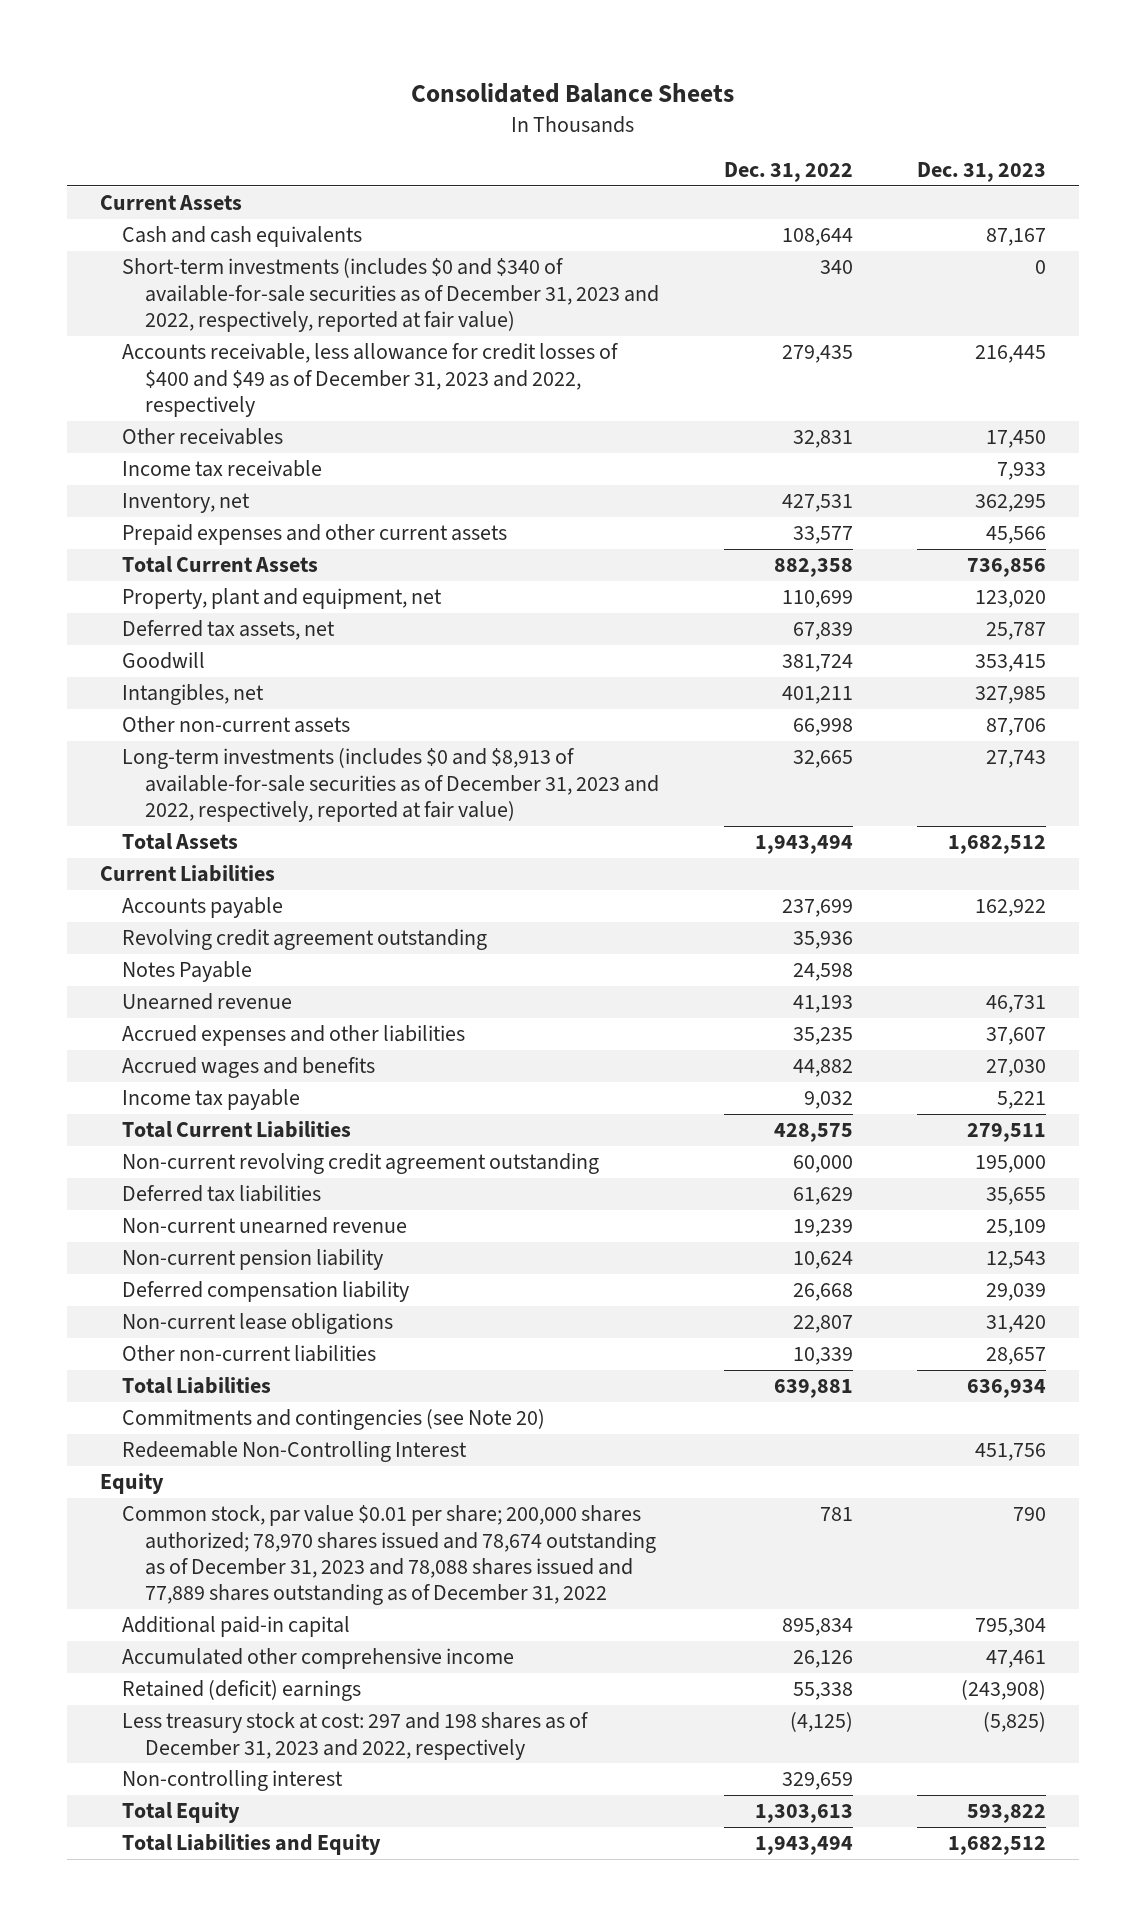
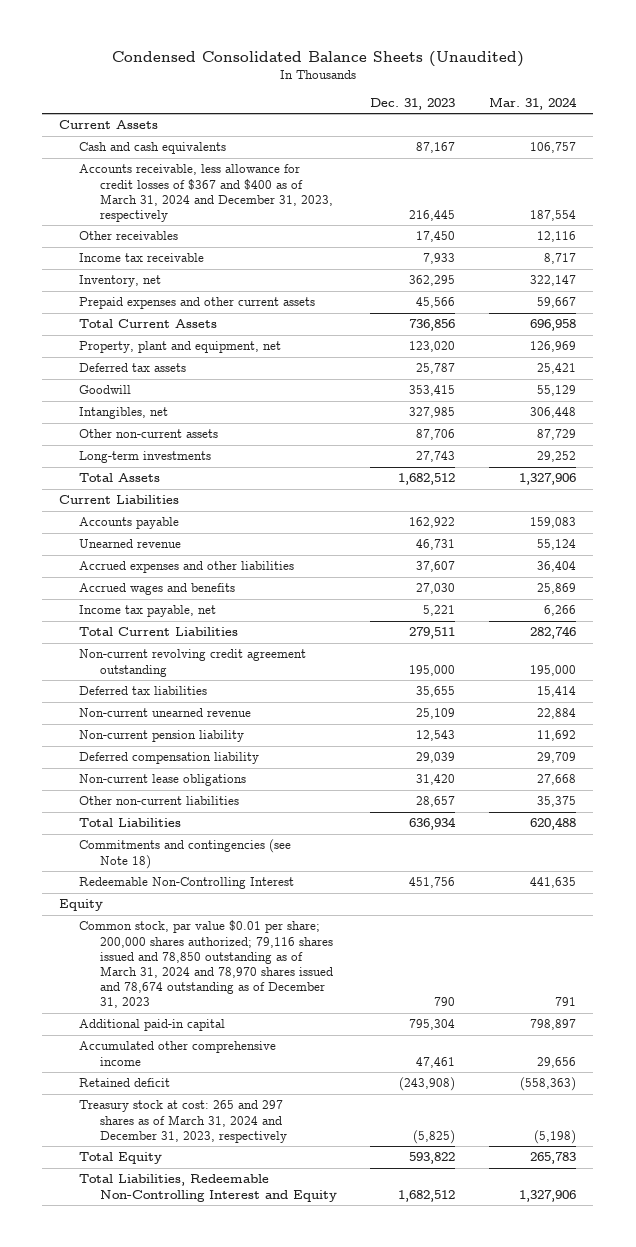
[411,82,735,103] Consolidated Balance Sheets -> [111,50,524,67] Condensed Consolidated Balance Sheets (Unaudited)
[723,162,853,183] Dec. 31, 2022 -> none
none -> [489,96,578,110] Mar. 31, 2024
[122,258,660,333] Short-term investments (includes $0 and $340 of available-for-sale securities as of December 31, 2023 and 2022, respectively, reported at fair value) -> none
[122,343,620,418] Accounts receivable, less allowance for credit losses of $400 and $49 as of December 31, 2023 and 2022, respectively -> [79,164,333,222] Accounts receivable, less allowance for credit losses of $367 and $400 as of March 31, 2024 and December 31, 2023, respectively
[122,620,336,641] Deferred tax assets, net -> [79,363,187,373] Deferred tax assets
[122,748,660,823] Long-term investments (includes $0 and $8,913 of available-for-sale securities as of December 31, 2023 and 2022, respectively, reported at fair value) -> [79,451,212,464] Long-term investments
[122,929,488,951] Revolving credit agreement outstanding -> none
[122,961,253,983] Notes Payable -> none
[122,1089,301,1111] Income tax payable -> [79,605,217,618] Income tax payable, net
[122,1409,546,1431] Commitments and contingencies (see Note 20) -> [79,839,292,869] Commitments and contingencies (see Note 18)
[122,1505,657,1606] Common stock, par value $0.01 per share; 200,000 shares authorized; 78,970 shares issued and 78,674 outstanding as of December 31, 2023 and 78,088 shares issued and 77,889 shares outstanding as of December 31, 2022 -> [79,920,333,1009] Common stock, par value $0.01 per share; 200,000 shares authorized; 79,116 shares issued and 78,850 outstanding as of March 31, 2024 and 78,970 shares issued and 78,674 outstanding as of December 31, 2023
[122,1770,344,1792] Non-controlling interest -> none
[122,1680,362,1702] Retained (deficit) earnings -> [79,1078,171,1088] Retained deficit
[122,1712,590,1760] Less treasury stock at cost: 297 and 198 shares as of December 31, 2023 and 2022, respectively -> [79,1100,287,1143] Treasury stock at cost: 265 and 297 shares as of March 31, 2024 and December 31, 2023, respectively
[122,1834,382,1856] Total Liabilities and Equity -> [79,1174,337,1202] Total Liabilities, Redeemable Non-Controlling Interest and Equity

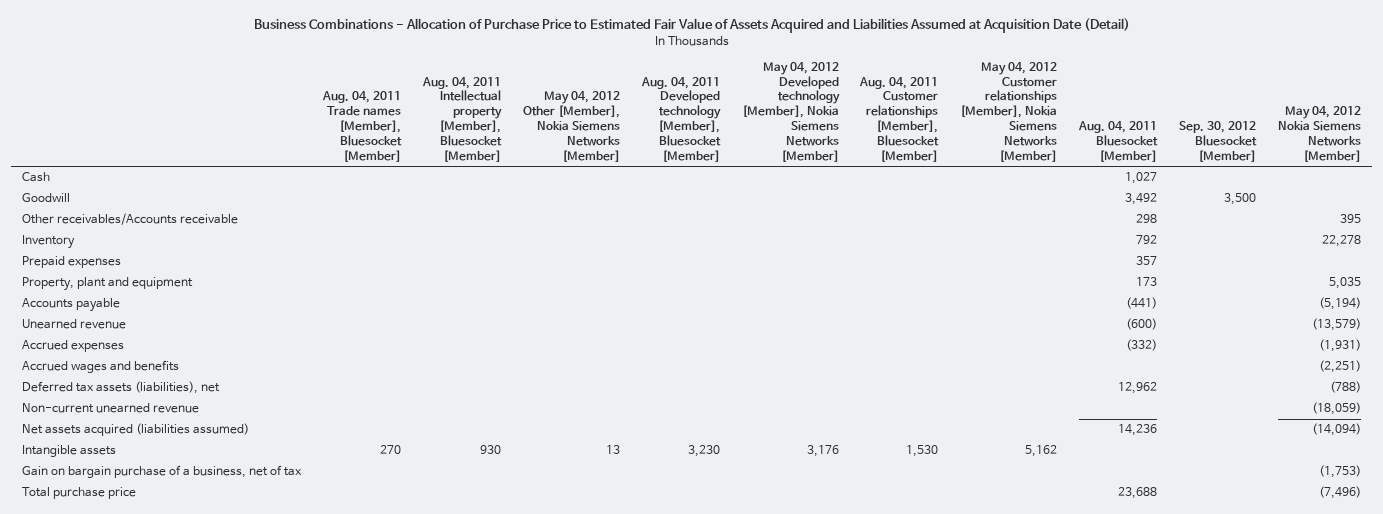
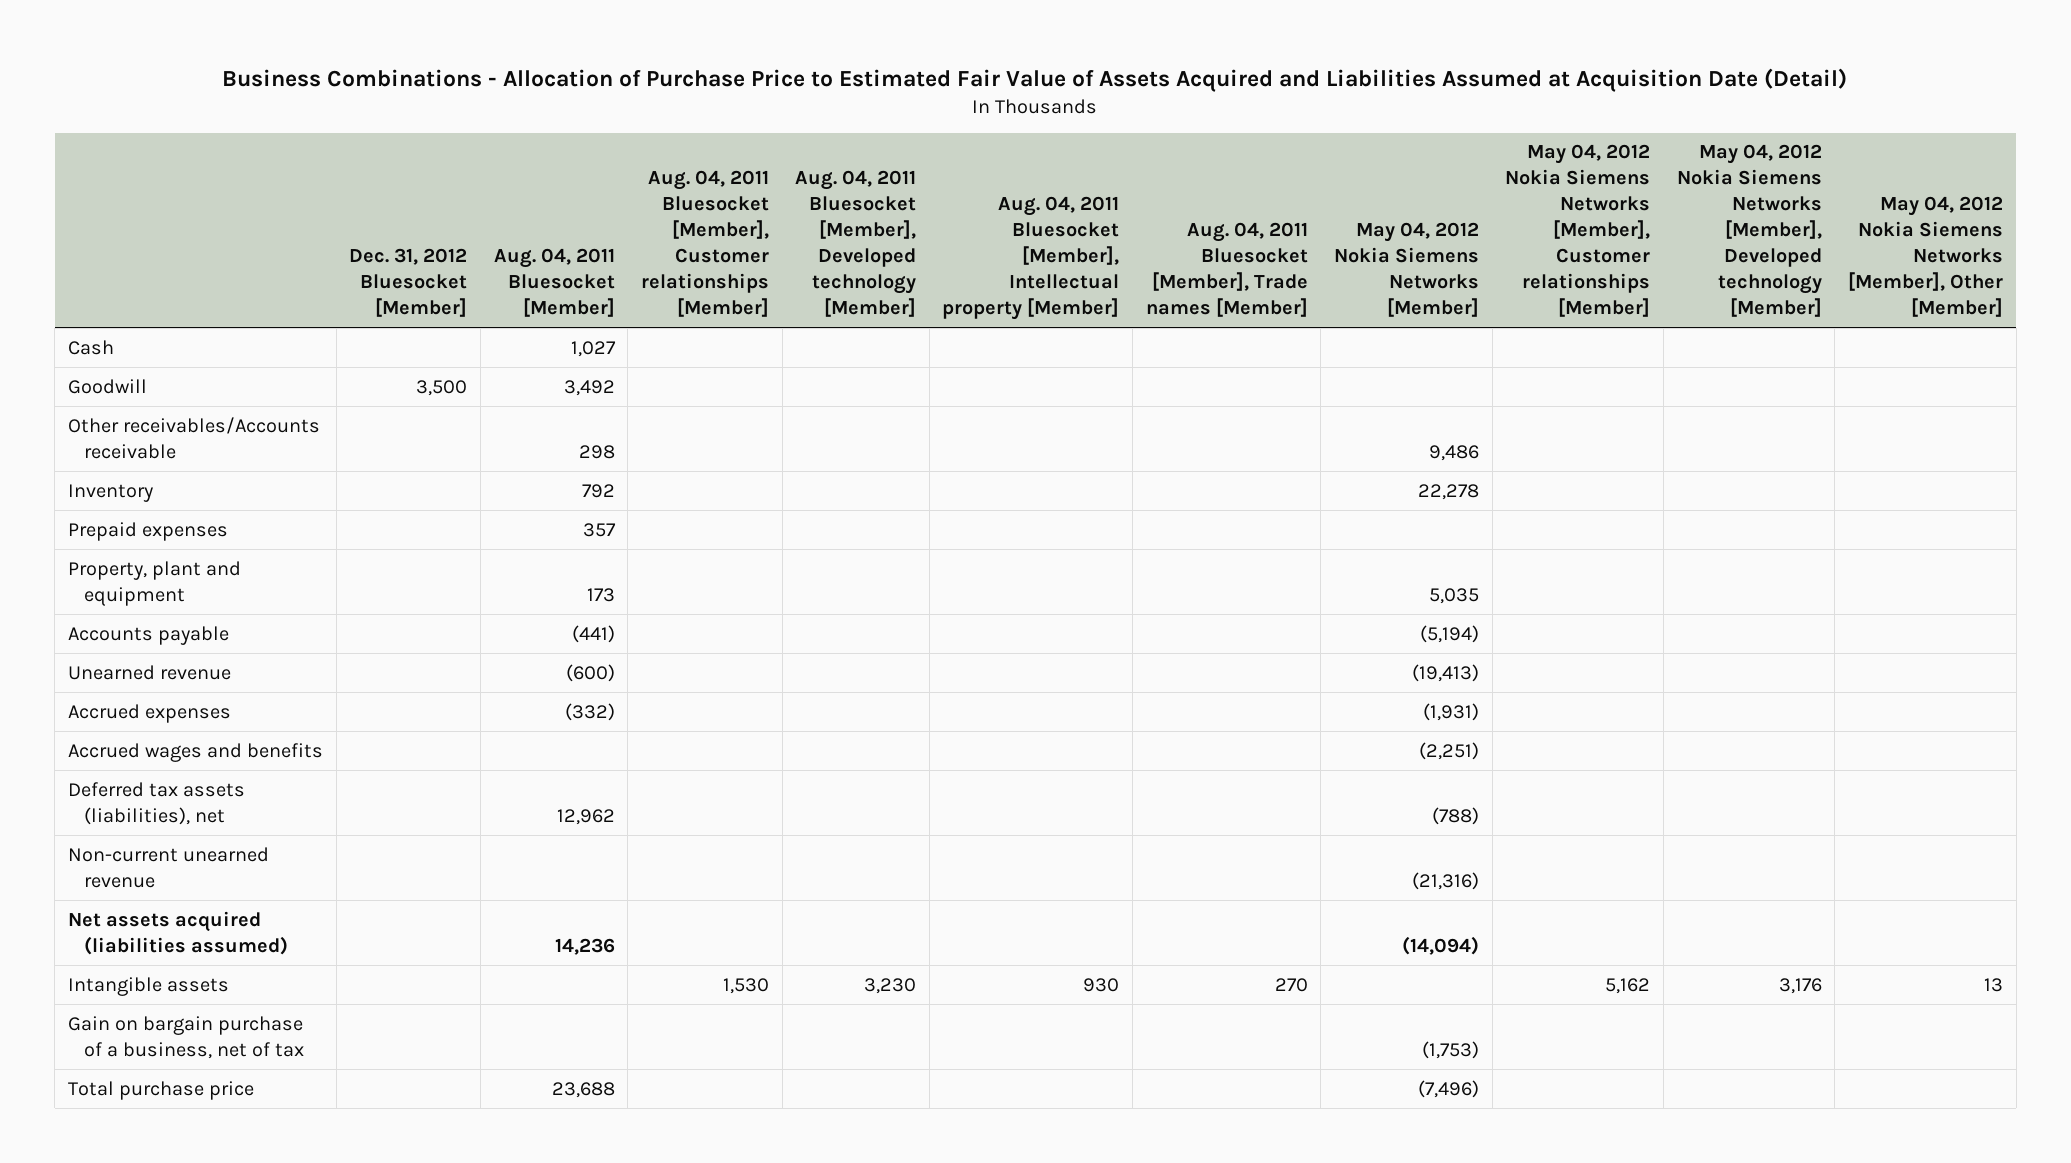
[322,91,403,163] Aug. 04, 2011 Trade names [Member], Bluesocket [Member] -> none
[421,76,502,163] Aug. 04, 2011 Intellectual property [Member], Bluesocket [Member] -> none
[522,91,620,163] May 04, 2012 Other [Member], Nokia Siemens Networks [Member] -> none
[640,76,721,163] Aug. 04, 2011 Developed technology [Member], Bluesocket [Member] -> none
[741,61,840,163] May 04, 2012 Developed technology [Member], Nokia Siemens Networks [Member] -> none
[859,76,940,163] Aug. 04, 2011 Customer relationships [Member], Bluesocket [Member] -> none
[960,61,1058,163] May 04, 2012 Customer relationships [Member], Nokia Siemens Networks [Member] -> none
[1179,121,1258,163] Sep. 30, 2012 Bluesocket [Member] -> none
none -> [349,248,468,317] Dec. 31, 2012 Bluesocket [Member]
none -> [640,170,769,317] Aug. 04, 2011 Bluesocket [Member], Customer relationships [Member]
none -> [795,170,917,317] Aug. 04, 2011 Bluesocket [Member], Developed technology [Member]
none -> [942,196,1120,320] Aug. 04, 2011 Bluesocket [Member], Intellectual property [Member]
none -> [1145,222,1308,317] Aug. 04, 2011 Bluesocket [Member], Trade names [Member]
none -> [1505,144,1651,317] May 04, 2012 Nokia Siemens Networks [Member], Customer relationships [Member]
none -> [1676,144,1822,317] May 04, 2012 Nokia Siemens Networks [Member], Developed technology [Member]
none -> [1848,196,2004,317] May 04, 2012 Nokia Siemens Networks [Member], Other [Member]
[1340,214,1362,224] 395 -> [1429,444,1480,461] 9,486
[1312,318,1362,332] (13,579) -> [1412,663,1480,682] (19,413)
[1312,402,1362,416] (18,059) -> [1412,871,1480,890] (21,316)

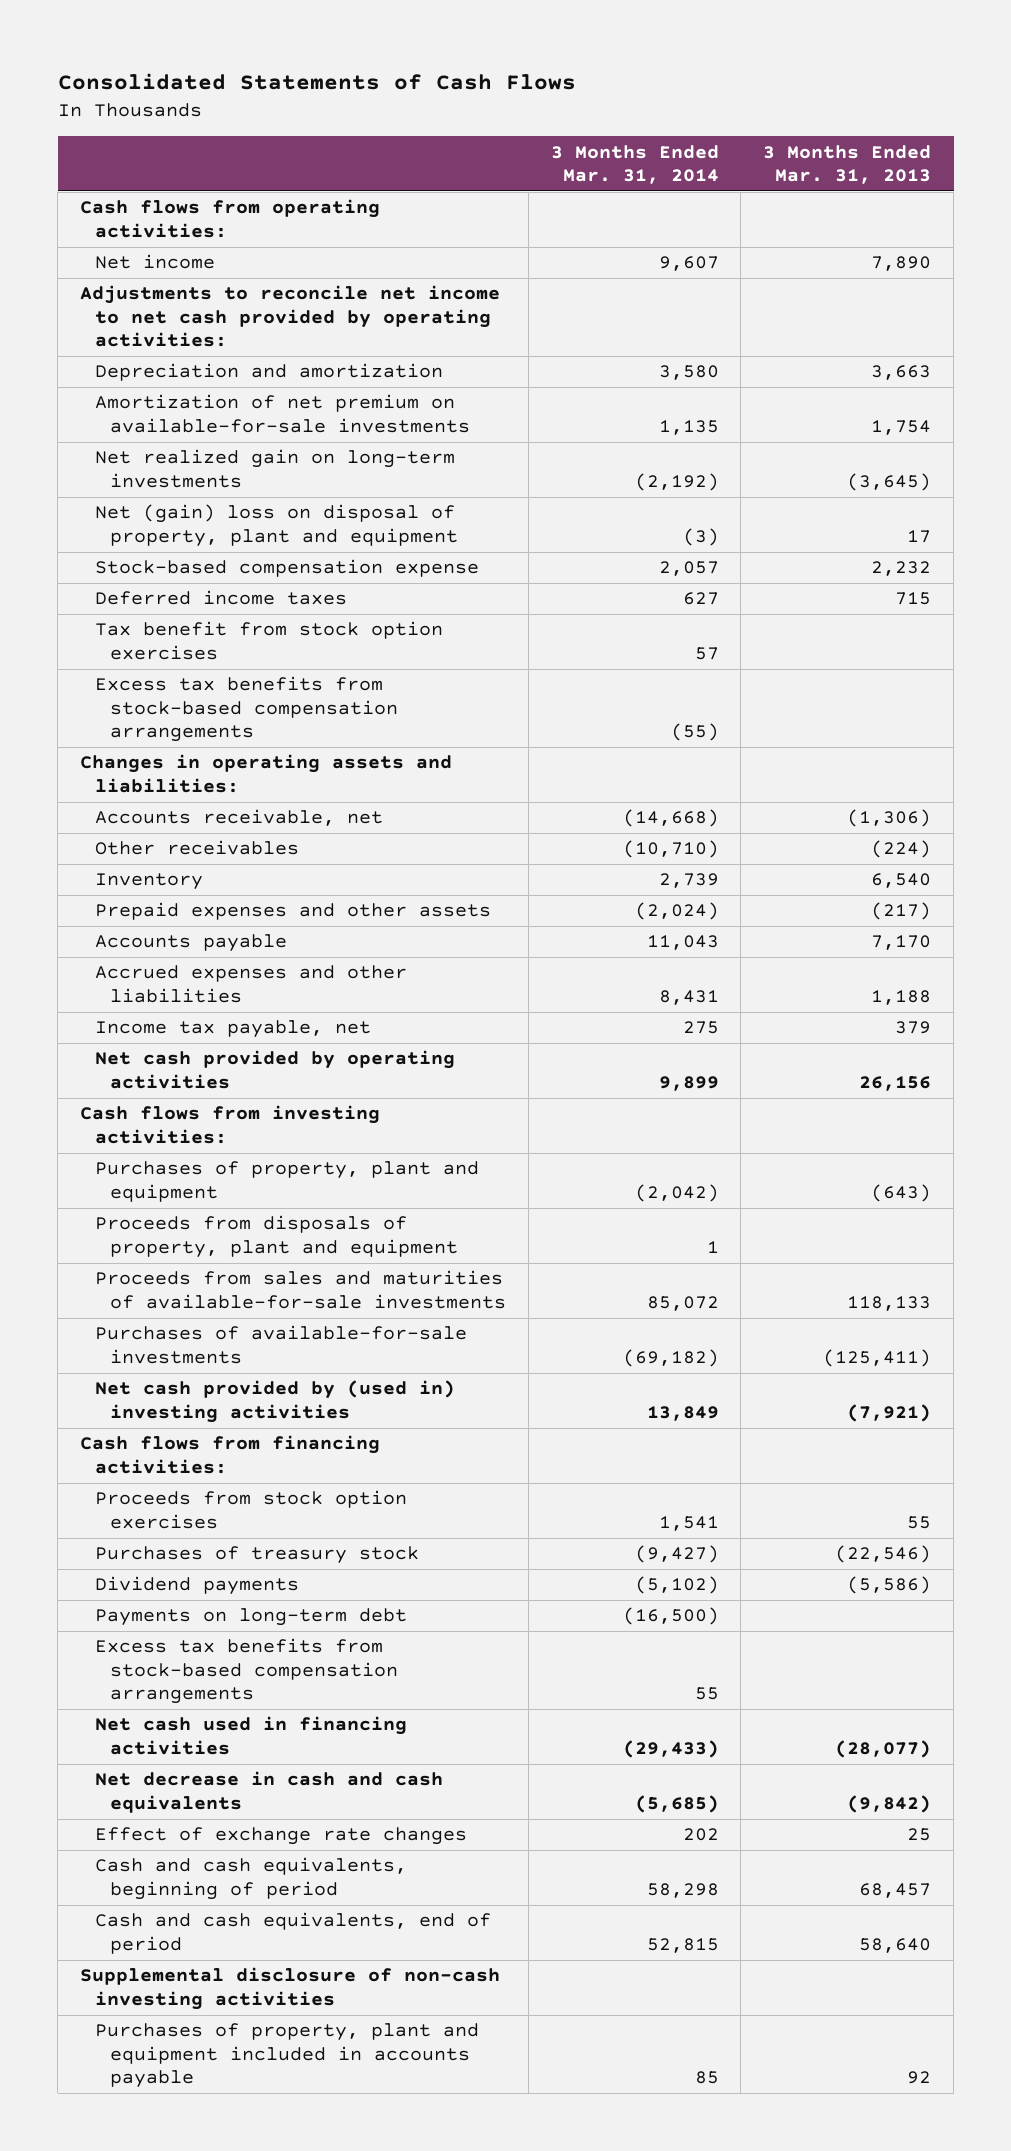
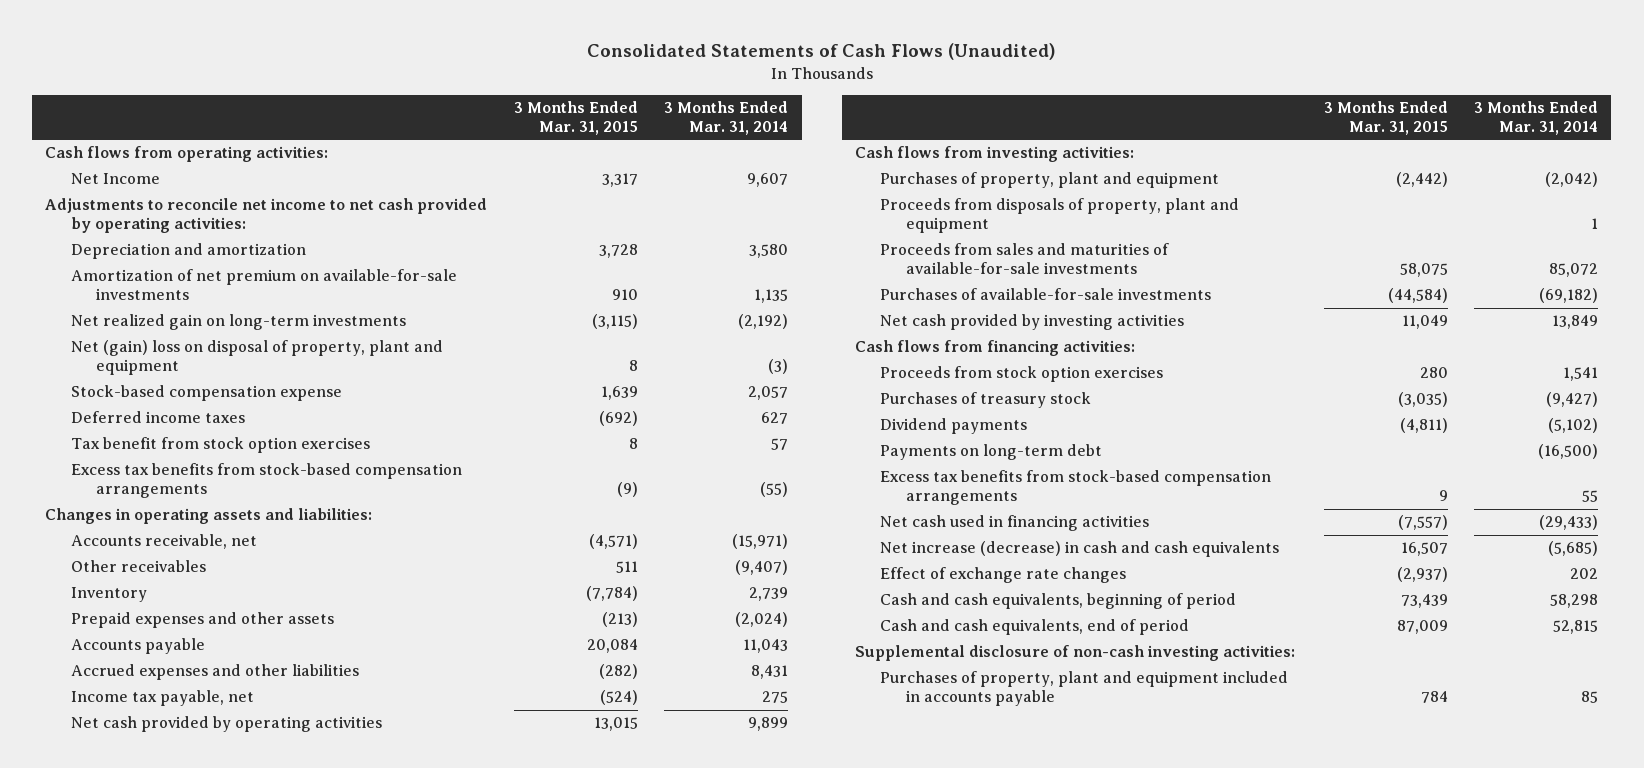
[57,73,576,91] Consolidated Statements of Cash Flows -> [586,43,1056,61] Consolidated Statements of Cash Flows (Unaudited)
[763,144,932,185] 3 Months Ended Mar. 31, 2013 -> none
none -> [513,101,638,135] 3 Months Ended Mar. 31, 2015
[95,254,216,270] Net income -> [70,173,160,185] Net Income
[622,809,719,828] (14,668) -> [732,534,789,550] (15,971)
[622,840,719,859] (10,710) -> [735,560,789,576] (9,407)
[95,1380,456,1423] Net cash provided by (used in) investing activities -> [880,314,1185,331] Net cash provided by investing activities
[95,1771,444,1813] Net decrease in cash and cash equivalents -> [880,541,1280,558] Net increase (decrease) in cash and cash equivalents
[80,1967,501,2010] Supplemental disclosure of non-cash investing activities -> [855,645,1296,662] Supplemental disclosure of non-cash investing activities:

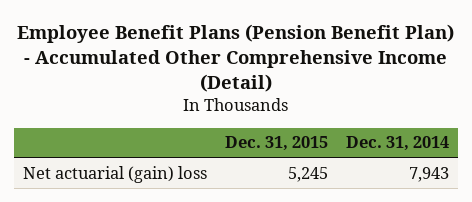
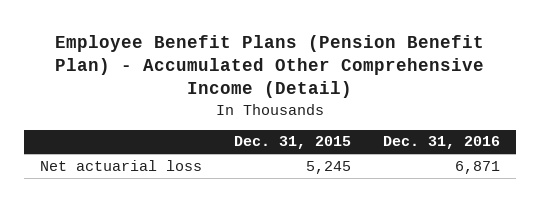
[346,136,450,152] Dec. 31, 2014 -> none
none -> [382,136,500,150] Dec. 31, 2016
[22,165,207,183] Net actuarial (gain) loss -> [40,159,203,171] Net actuarial loss

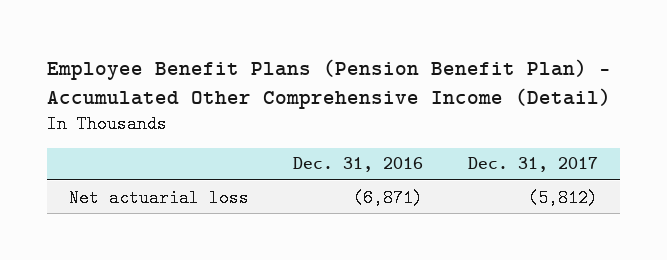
[234,136,352,150] Dec. 31, 2015 -> none
none -> [467,157,598,173] Dec. 31, 2017
[454,160,500,174] 6,871 -> [353,188,424,207] (6,871)

